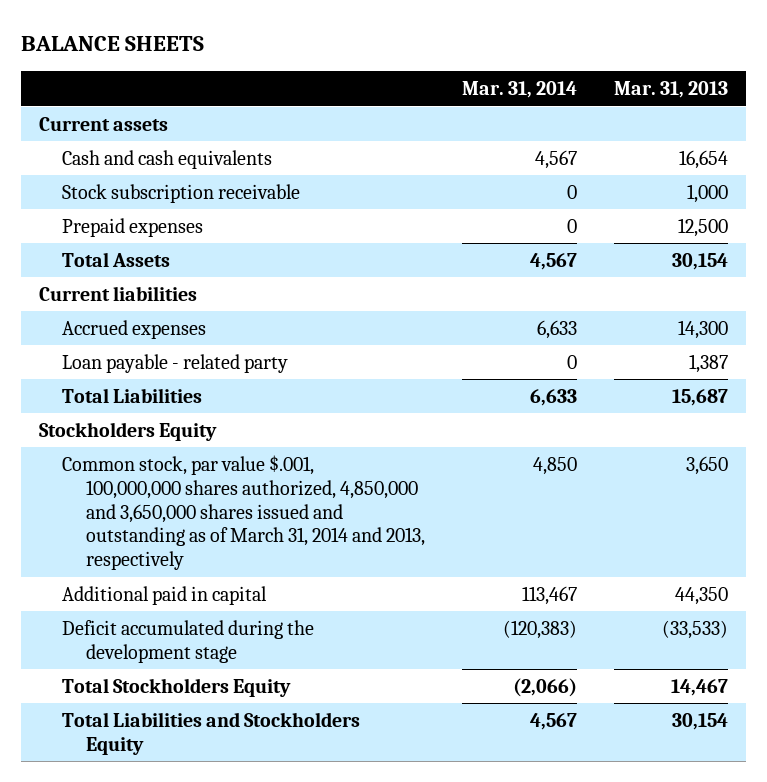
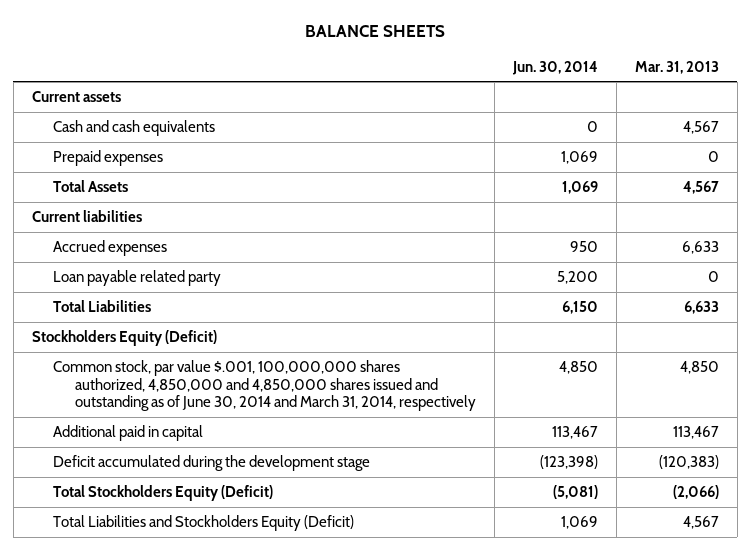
[461,81,577,99] Mar. 31, 2014 -> none
none -> [511,60,598,75] Jun. 30, 2014
[62,183,301,203] Stock subscription receivable -> none
[678,149,728,169] 16,654 -> [682,121,719,135] 4,567
[677,217,728,237] 12,500 -> [707,151,719,163] 0
[671,252,728,270] 30,154 -> [682,181,719,195] 4,567
[677,319,728,339] 14,300 -> [681,241,719,255] 6,633
[62,353,289,373] Loan payable - related party -> [53,270,222,287] Loan payable related party
[688,353,728,373] 1,387 -> [707,271,719,283] 0
[671,388,728,406] 15,687 -> [683,301,719,315] 6,633
[38,421,217,441] Stockholders Equity -> [31,330,217,347] Stockholders Equity (Deficit)
[62,454,425,571] Common stock, par value $.001, 100,000,000 shares authorized, 4,850,000 and 3,650,000 shares issued and outstanding as of March 31, 2014 and 2013, respectively -> [53,360,477,412] Common stock, par value $.001, 100,000,000 shares authorized, 4,850,000 and 4,850,000 shares issued and outstanding as of June 30, 2014 and March 31, 2014, respectively
[685,455,728,475] 3,650 -> [679,361,719,375] 4,850
[674,586,728,605] 44,350 -> [672,426,719,440] 113,467
[661,619,728,639] (33,533) -> [658,455,719,470] (120,383)
[62,677,292,697] Total Stockholders Equity -> [53,485,274,502] Total Stockholders Equity (Deficit)
[670,678,728,696] 14,467 -> [672,485,719,500] (2,066)
[62,711,361,755] Total Liabilities and Stockholders Equity -> [53,515,355,532] Total Liabilities and Stockholders Equity (Deficit)
[671,712,728,730] 30,154 -> [682,516,719,530] 4,567

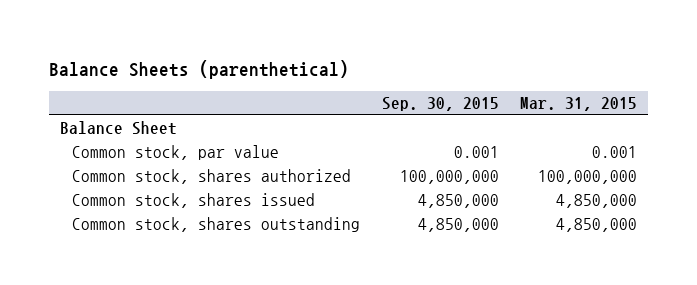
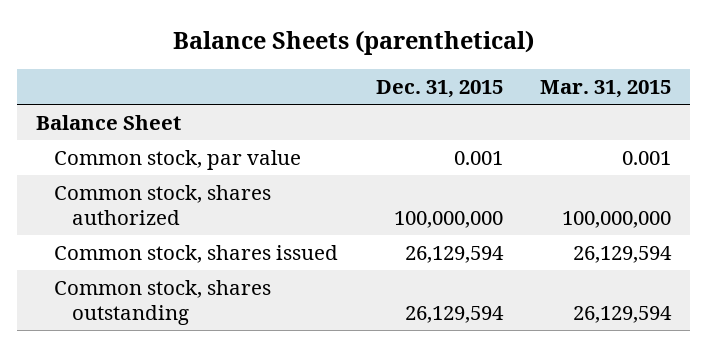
[381,96,499,111] Sep. 30, 2015 -> none
none -> [375,79,503,98] Dec. 31, 2015
[556,194,638,209] 4,850,000 -> [573,245,673,263] 26,129,594
[556,218,638,233] 4,850,000 -> [573,305,673,323] 26,129,594

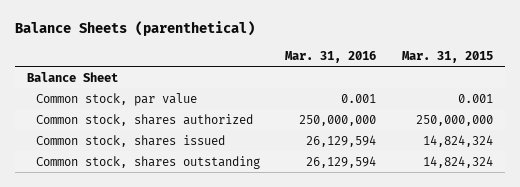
[375,79,503,98] Dec. 31, 2015 -> none
none -> [285,50,377,63] Mar. 31, 2016
[562,210,672,228] 100,000,000 -> [415,114,493,126] 250,000,000
[573,245,673,263] 26,129,594 -> [422,134,493,147] 14,824,324
[573,305,673,323] 26,129,594 -> [422,155,493,168] 14,824,324

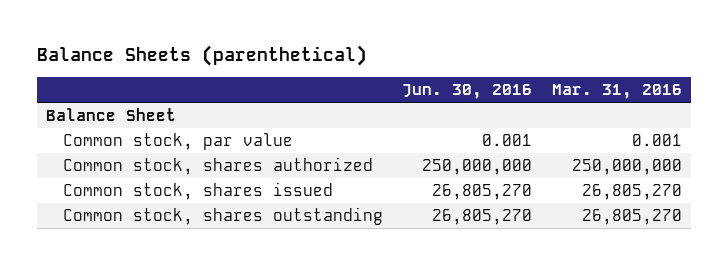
[401,50,493,63] Mar. 31, 2015 -> none
none -> [402,84,533,100] Jun. 30, 2016
[306,134,377,147] 26,129,594 -> [581,184,682,201] 26,805,270
[306,155,377,168] 26,129,594 -> [581,209,682,226] 26,805,270

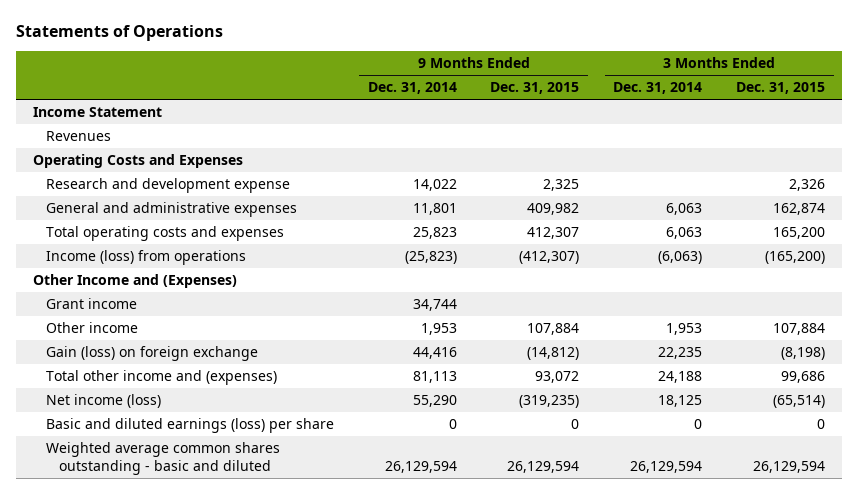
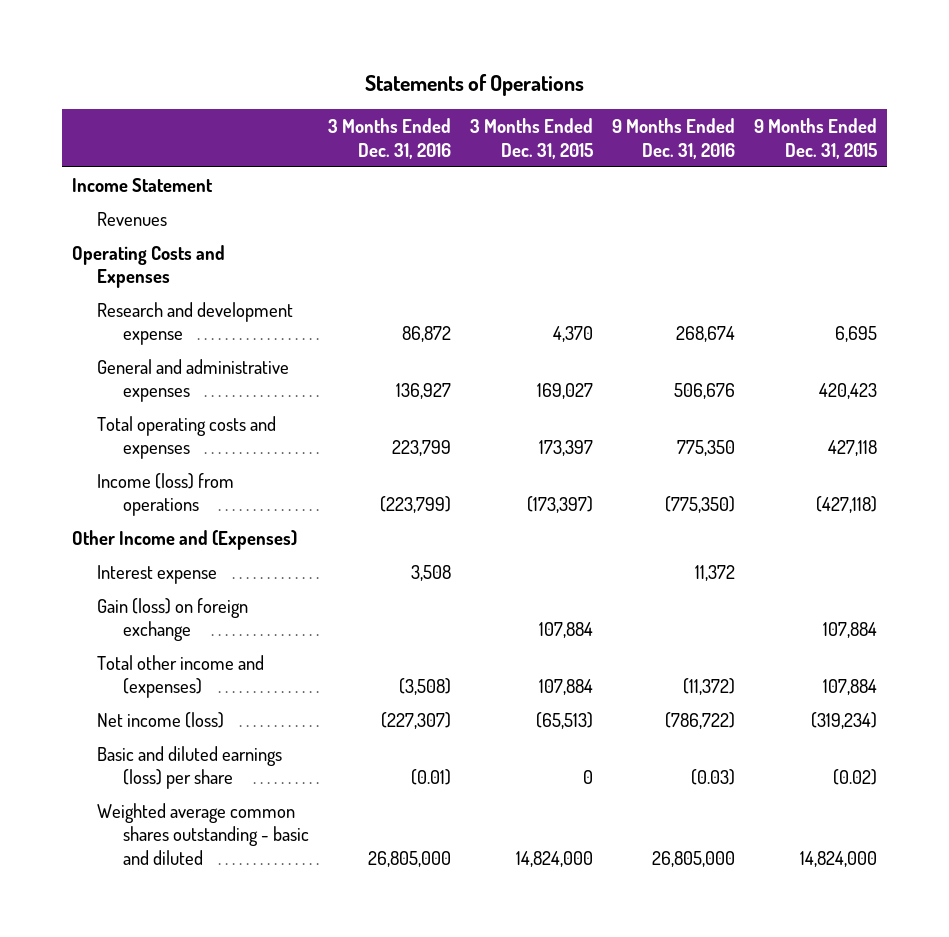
[367,82,457,95] Dec. 31, 2014 -> none
[613,82,703,95] Dec. 31, 2014 -> none
none -> [328,117,452,159] 3 Months Ended Dec. 31, 2016
none -> [612,117,736,159] 9 Months Ended Dec. 31, 2016
[543,179,580,192] 2,325 -> [835,326,878,343] 6,695
[789,179,826,192] 2,326 -> [553,326,594,343] 4,370
[527,203,580,216] 409,982 -> [819,383,878,400] 420,423
[773,203,826,216] 162,874 -> [537,383,594,400] 169,027
[527,227,580,240] 412,307 -> [828,440,878,457] 427,118
[773,227,826,240] 165,200 -> [539,440,594,457] 173,397
[519,251,580,265] (412,307) -> [816,496,878,514] (427,118)
[765,251,826,265] (165,200) -> [527,496,594,514] (173,397)
[45,298,137,310] Grant income -> none
[45,322,138,334] Other income -> none
none -> [97,564,218,584] Interest expense
[527,347,580,361] (14,812) -> [823,622,878,639] 107,884
[781,347,826,361] (8,198) -> [539,622,594,639] 107,884
[535,371,580,384] 93,072 -> [823,679,878,696] 107,884
[781,371,826,384] 99,686 -> [539,679,594,696] 107,884
[519,395,580,409] (319,235) -> [811,711,878,729] (319,234)
[773,395,826,409] (65,514) -> [536,711,594,729] (65,513)
[571,419,580,430] 0 -> [833,769,878,786] (0.02)
[507,460,580,473] 26,129,594 -> [800,851,878,868] 14,824,000
[753,460,826,473] 26,129,594 -> [516,851,594,868] 14,824,000

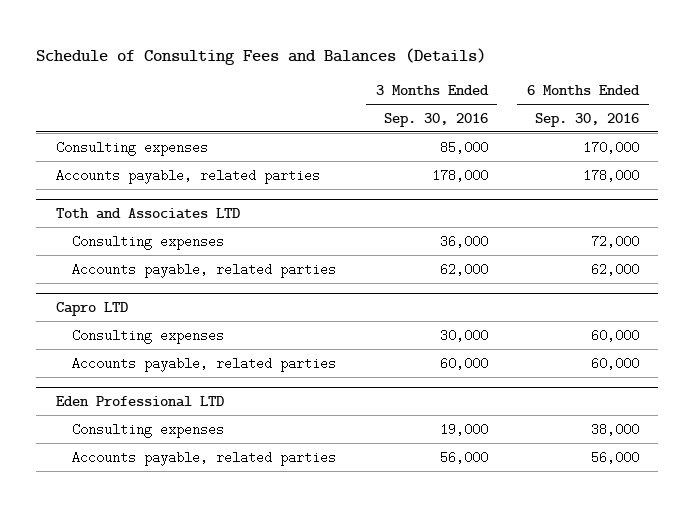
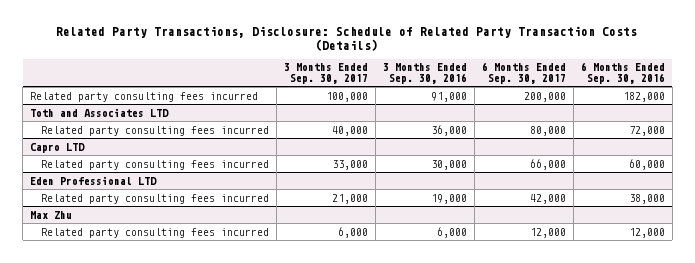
[35,47,486,65] Schedule of Consulting Fees and Balances (Details) -> [56,26,638,52] Related Party Transactions, Disclosure: Schedule of Related Party Transaction Costs (Details)
none -> [283,63,368,84] 3 Months Ended Sep. 30, 2017
none -> [481,62,566,84] 6 Months Ended Sep. 30, 2017
[55,140,208,156] Consulting expenses -> none
[55,168,320,184] Accounts payable, related parties -> none
none -> [30,91,259,102] Related party consulting fees incurred
[72,262,337,278] Accounts payable, related parties -> none
[72,234,225,250] Consulting expenses -> [40,125,269,136] Related party consulting fees incurred
[72,356,337,372] Accounts payable, related parties -> none
[72,328,225,344] Consulting expenses -> [40,159,269,170] Related party consulting fees incurred
[72,450,337,466] Accounts payable, related parties -> none
[72,422,225,438] Consulting expenses -> [40,193,269,204] Related party consulting fees incurred
none -> [30,210,73,219] Max Zhu
none -> [40,227,269,238] Related party consulting fees incurred

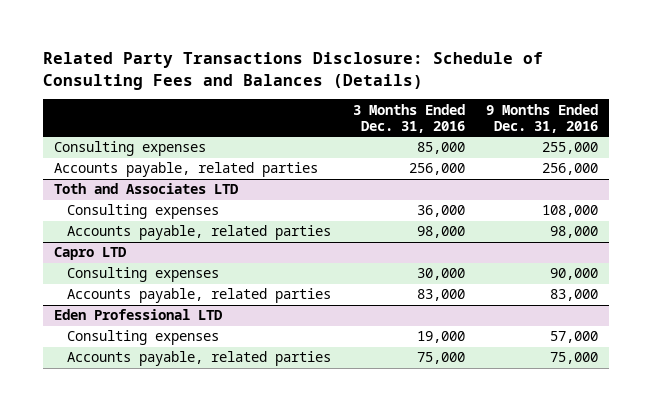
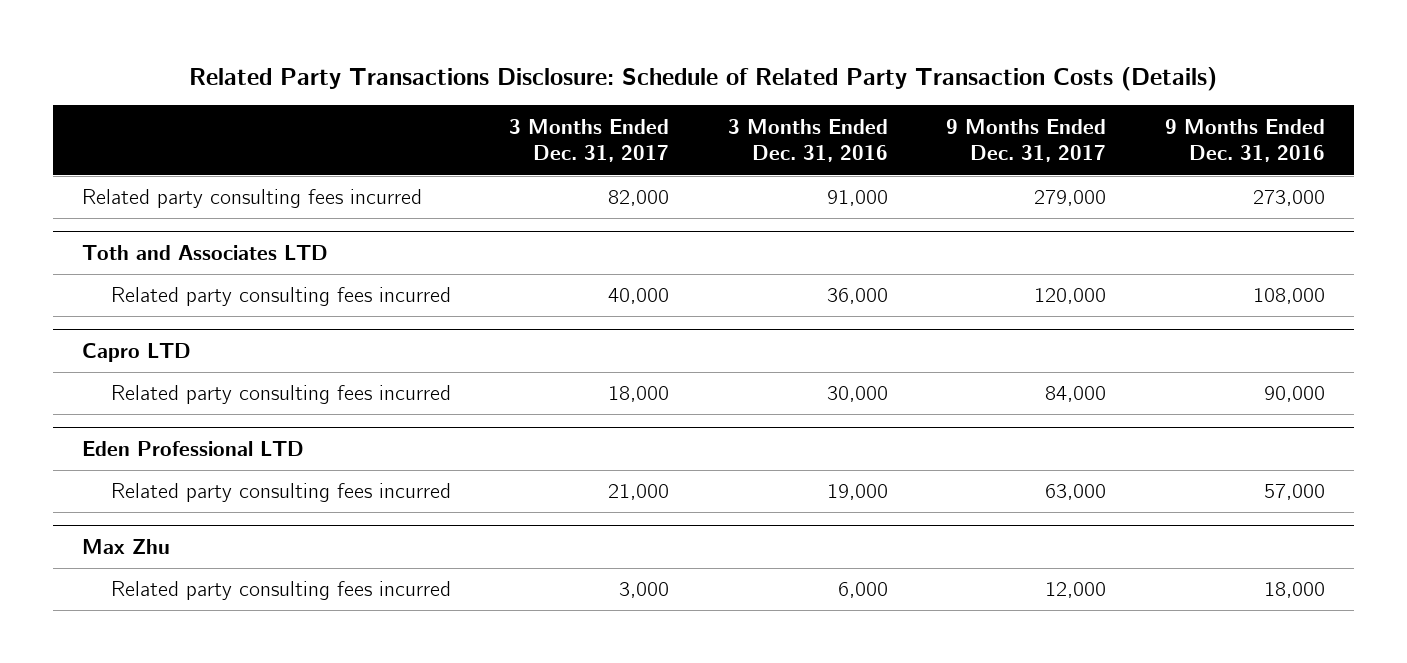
[42,52,543,90] Related Party Transactions Disclosure: Schedule of Consulting Fees and Balances (Details) -> [189,66,1218,91] Related Party Transactions Disclosure: Schedule of Related Party Transaction Costs (Details)
none -> [509,118,670,163] 3 Months Ended Dec. 31, 2017
none -> [946,118,1107,163] 9 Months Ended Dec. 31, 2017
[53,141,206,157] Consulting expenses -> none
[53,162,318,178] Accounts payable, related parties -> none
none -> [81,189,422,209] Related party consulting fees incurred
[67,225,332,241] Accounts payable, related parties -> none
[67,204,220,220] Consulting expenses -> [110,287,451,307] Related party consulting fees incurred
[67,288,332,304] Accounts payable, related parties -> none
[67,267,220,283] Consulting expenses -> [110,385,451,405] Related party consulting fees incurred
[67,351,332,367] Accounts payable, related parties -> none
[67,330,220,346] Consulting expenses -> [110,483,451,503] Related party consulting fees incurred
none -> [81,538,170,554] Max Zhu
none -> [110,581,451,601] Related party consulting fees incurred

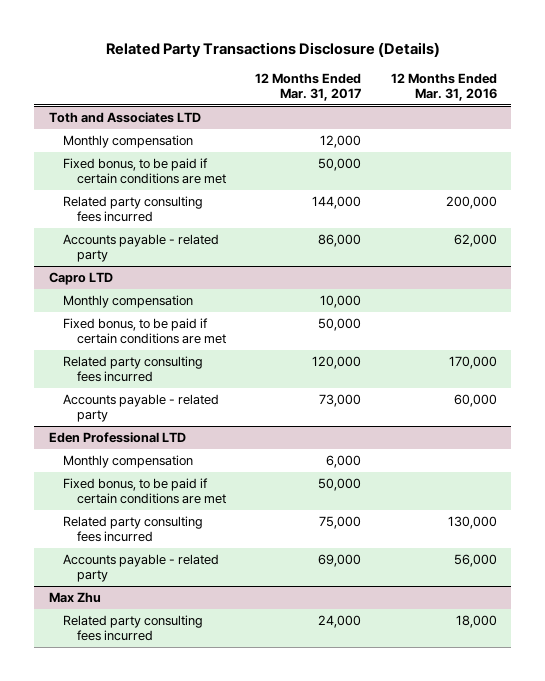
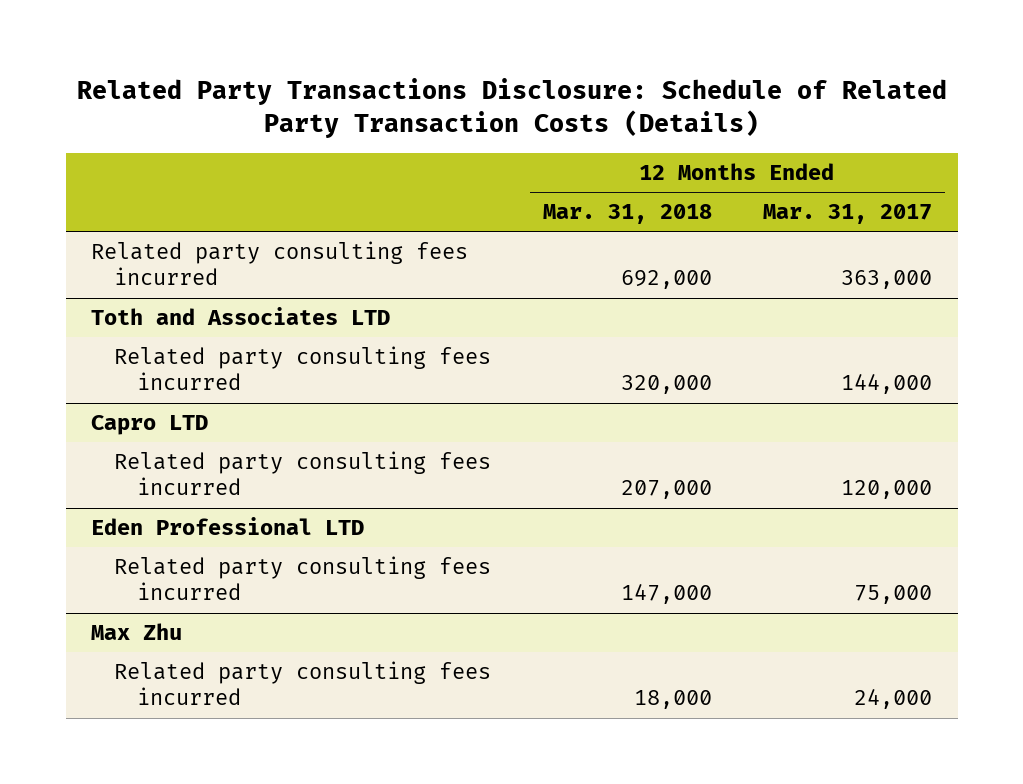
[105,42,440,58] Related Party Transactions Disclosure (Details) -> [76,77,947,138] Related Party Transactions Disclosure: Schedule of Related Party Transaction Costs (Details)
[390,72,497,102] 12 Months Ended Mar. 31, 2016 -> none
none -> [542,204,712,225] Mar. 31, 2018
none -> [91,241,469,286] Related party consulting fees incurred
[62,134,193,148] Monthly compensation -> none
[62,157,226,185] Fixed bonus, to be paid if certain conditions are met -> none
[62,233,219,263] Accounts payable - related party -> none
[62,294,193,308] Monthly compensation -> none
[62,317,226,345] Fixed bonus, to be paid if certain conditions are met -> none
[62,393,219,423] Accounts payable - related party -> none
[62,454,193,468] Monthly compensation -> none
[62,477,226,505] Fixed bonus, to be paid if certain conditions are met -> none
[62,553,219,583] Accounts payable - related party -> none

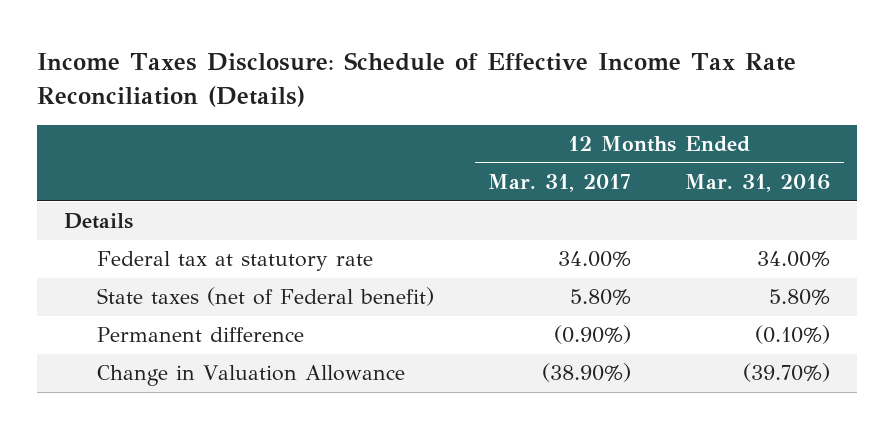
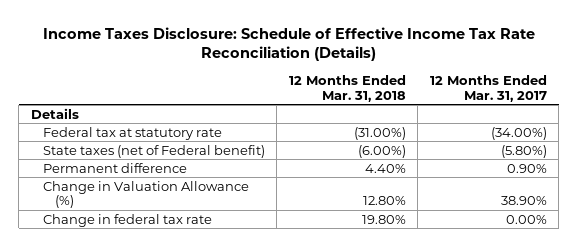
[685,174,831,193] Mar. 31, 2016 -> none
none -> [288,74,406,102] 12 Months Ended Mar. 31, 2018
[558,251,632,268] 34.00% -> [490,126,547,140] (34.00%)
[570,289,632,306] 5.80% -> [500,144,547,158] (5.80%)
[554,325,632,345] (0.90%) -> [506,163,547,173] 0.90%
[96,365,405,387] Change in Valuation Allowance -> [42,180,249,209] Change in Valuation Allowance (%)
[542,363,632,383] (38.90%) -> [500,196,547,206] 38.90%
none -> [42,213,212,227] Change in federal tax rate

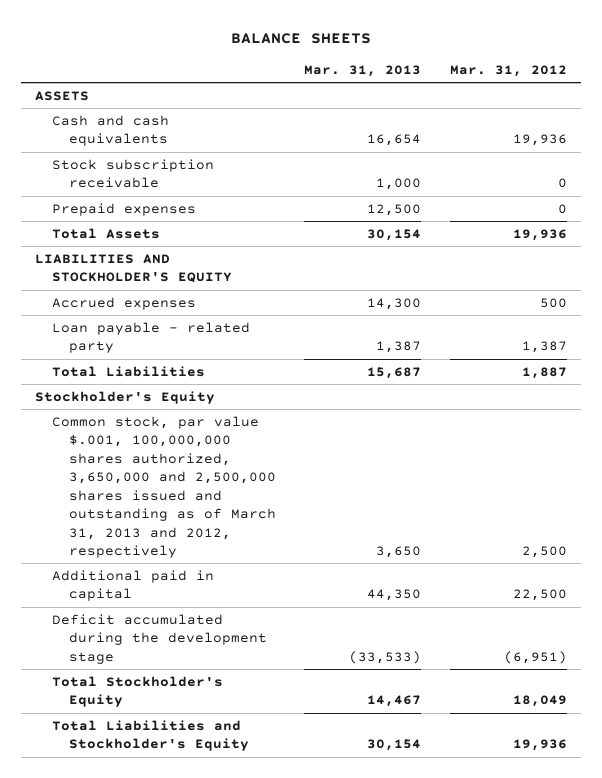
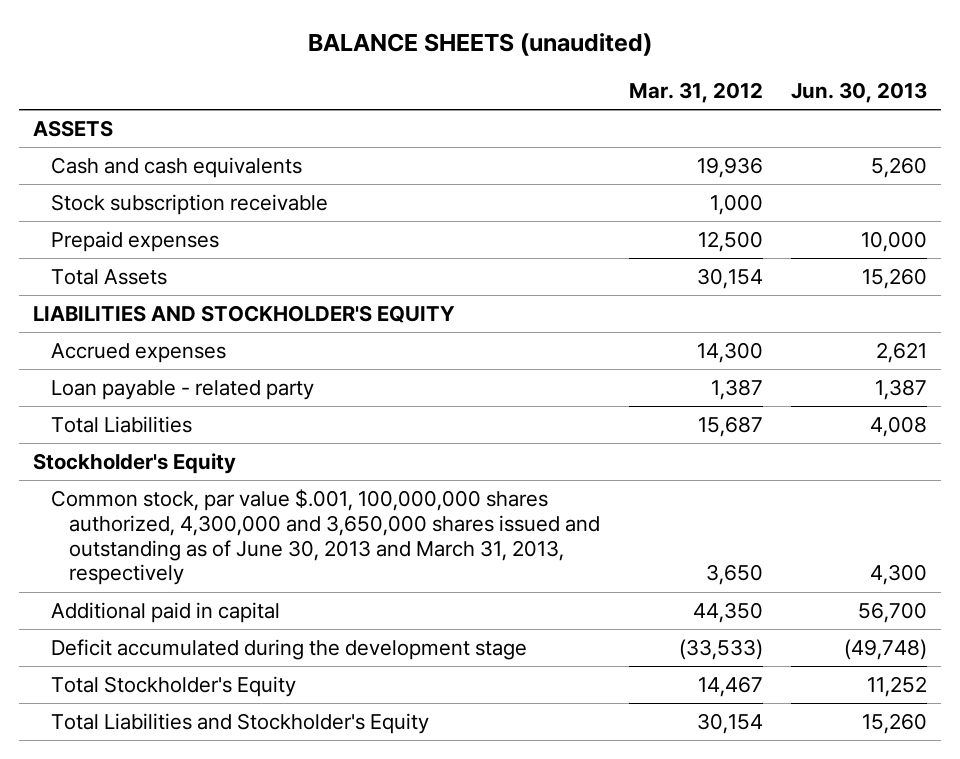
[230,32,371,44] BALANCE SHEETS -> [308,33,653,57] BALANCE SHEETS (unaudited)
[304,65,422,78] Mar. 31, 2013 -> none
none -> [791,82,928,104] Jun. 30, 2013
[557,178,567,189] 0 -> [709,193,763,215] 1,000
[557,203,567,214] 0 -> [697,230,763,252] 12,500
[512,228,567,241] 19,936 -> [696,267,763,289] 30,154
[539,297,567,308] 500 -> [696,341,763,363] 14,300
[521,366,567,379] 1,887 -> [697,415,763,437] 15,687
[51,415,276,558] Common stock, par value $.001, 100,000,000 shares authorized, 3,650,000 and 2,500,000 shares issued and outstanding as of March 31, 2013 and 2012, respectively -> [50,488,600,586] Common stock, par value $.001, 100,000,000 shares authorized, 4,300,000 and 3,650,000 shares issued and outstanding as of June 30, 2013 and March 31, 2013, respectively
[521,545,567,558] 2,500 -> [705,564,763,586] 3,650
[512,589,567,602] 22,500 -> [692,601,763,623] 44,350
[503,650,567,664] (6,951) -> [678,638,763,660] (33,533)
[512,695,567,708] 18,049 -> [697,675,763,697] 14,467
[512,739,567,752] 19,936 -> [696,712,763,734] 30,154

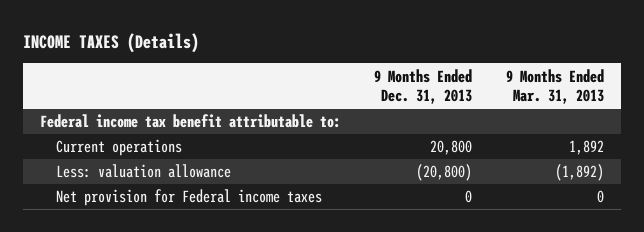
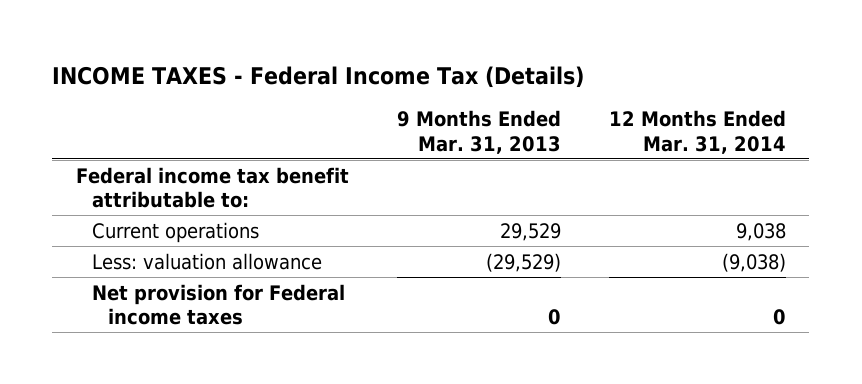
[22,32,199,53] INCOME TAXES (Details) -> [52,65,585,88] INCOME TAXES - Federal Income Tax (Details)
[374,68,473,105] 9 Months Ended Dec. 31, 2013 -> none
none -> [608,110,786,154] 12 Months Ended Mar. 31, 2014
[569,140,605,156] 1,892 -> [499,222,561,241] 29,529
[555,164,605,182] (1,892) -> [485,252,561,272] (29,529)

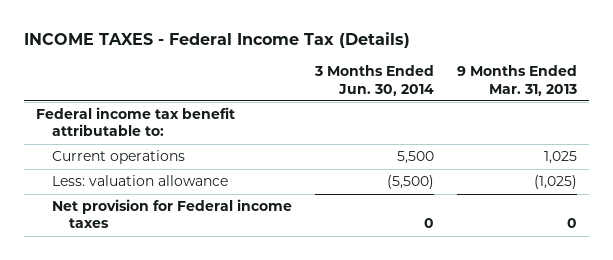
[608,110,786,154] 12 Months Ended Mar. 31, 2014 -> none
none -> [314,65,435,96] 3 Months Ended Jun. 30, 2014
[499,222,561,241] 29,529 -> [544,151,578,165] 1,025
[485,252,561,272] (29,529) -> [534,175,578,190] (1,025)

